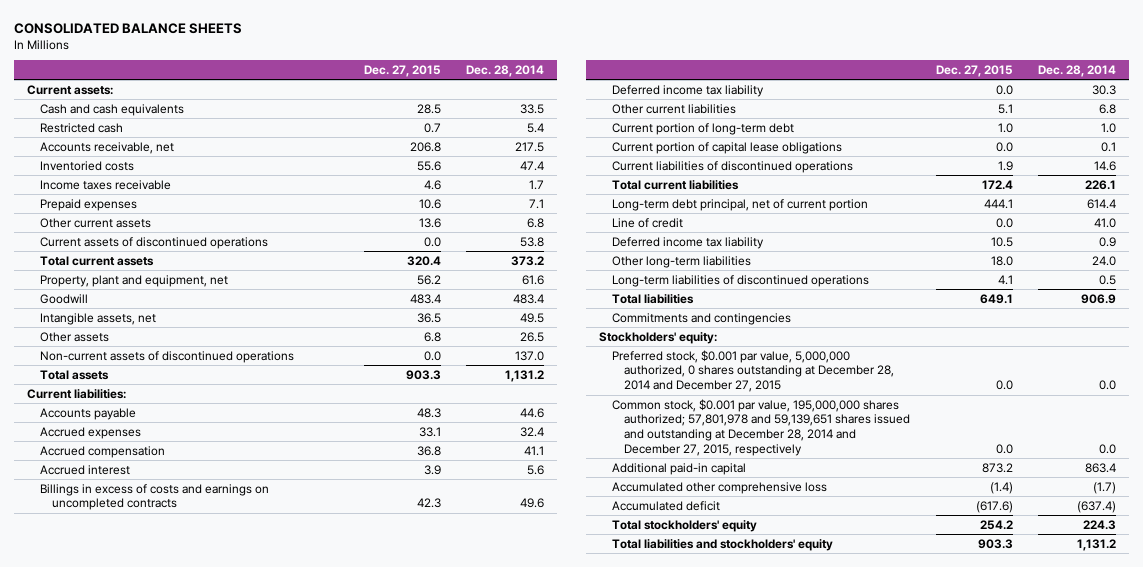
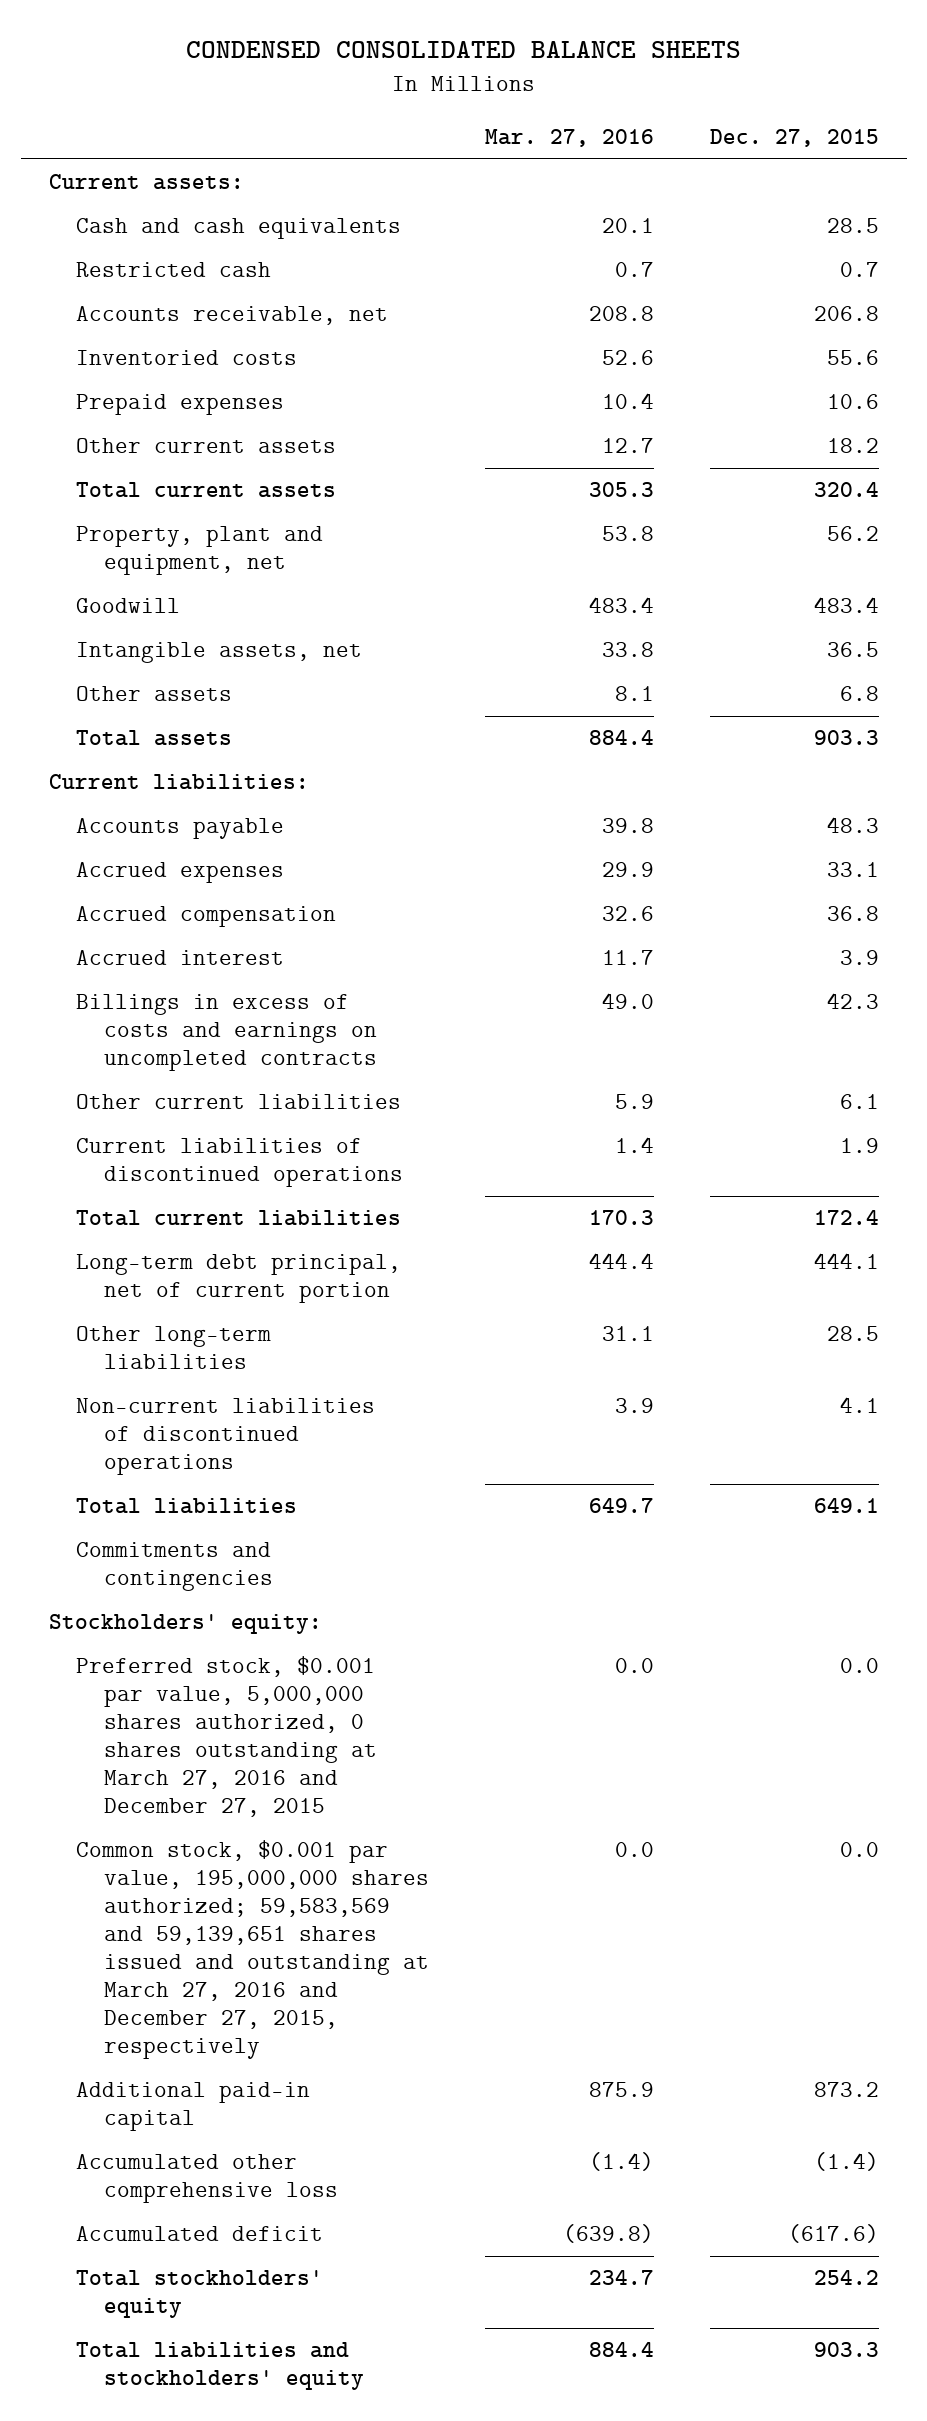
[14,22,243,34] CONSOLIDATED BALANCE SHEETS -> [185,41,741,59] CONDENSED CONSOLIDATED BALANCE SHEETS
[466,64,545,77] Dec. 28, 2014 -> none
none -> [485,129,655,148] Mar. 27, 2016
[39,179,171,190] Income taxes receivable -> none
[39,236,268,249] Current assets of discontinued operations -> none
[418,217,441,228] 13.6 -> [826,438,879,454] 18.2
[39,350,294,363] Non-current assets of discontinued operations -> none
[611,84,764,97] Deferred income tax liability -> none
[611,122,794,135] Current portion of long-term debt -> none
[611,141,842,154] Current portion of capital lease obligations -> none
[997,103,1013,114] 5.1 -> [839,1094,879,1110] 6.1
[611,217,683,228] Line of credit -> none
[611,236,764,249] Deferred income tax liability -> none
[990,255,1013,266] 18.0 -> [826,1326,879,1342] 28.5
[611,274,869,287] Long-term liabilities of discontinued operations -> [76,1398,376,1476] Non-current liabilities of discontinued operations
[611,349,895,393] Preferred stock, $0.001 par value, 5,000,000 authorized, 0 shares outstanding at December 28, 2014 and December 27, 2015 -> [76,1656,378,1818] Preferred stock, $0.001 par value, 5,000,000 shares authorized, 0 shares outstanding at March 27, 2016 and December 27, 2015
[611,398,911,457] Common stock, $0.001 par value, 195,000,000 shares authorized; 57,801,978 and 59,139,651 shares issued and outstanding at December 28, 2014 and December 27, 2015, respectively -> [76,1840,430,2060] Common stock, $0.001 par value, 195,000,000 shares authorized; 59,583,569 and 59,139,651 shares issued and outstanding at March 27, 2016 and December 27, 2015, respectively

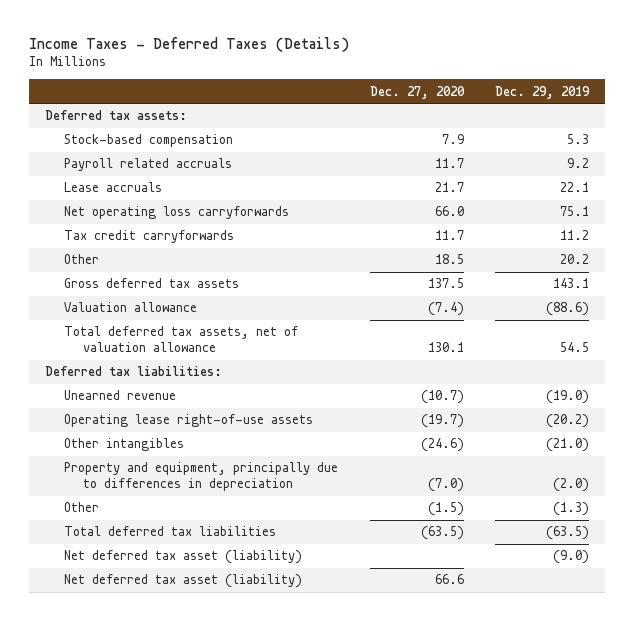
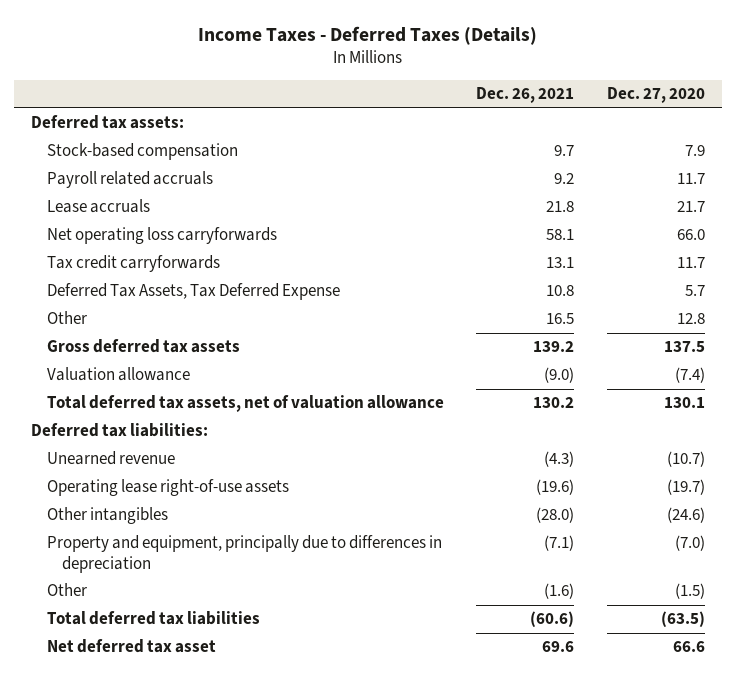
[495,85,591,99] Dec. 29, 2019 -> none
none -> [476,87,575,104] Dec. 26, 2021
none -> [46,283,340,301] Deferred Tax Assets, Tax Deferred Expense
[434,254,464,265] 18.5 -> [677,313,706,325] 12.8
[64,550,303,565] Net deferred tax asset (liability) -> none
[64,574,303,589] Net deferred tax asset (liability) -> [46,639,216,654] Net deferred tax asset

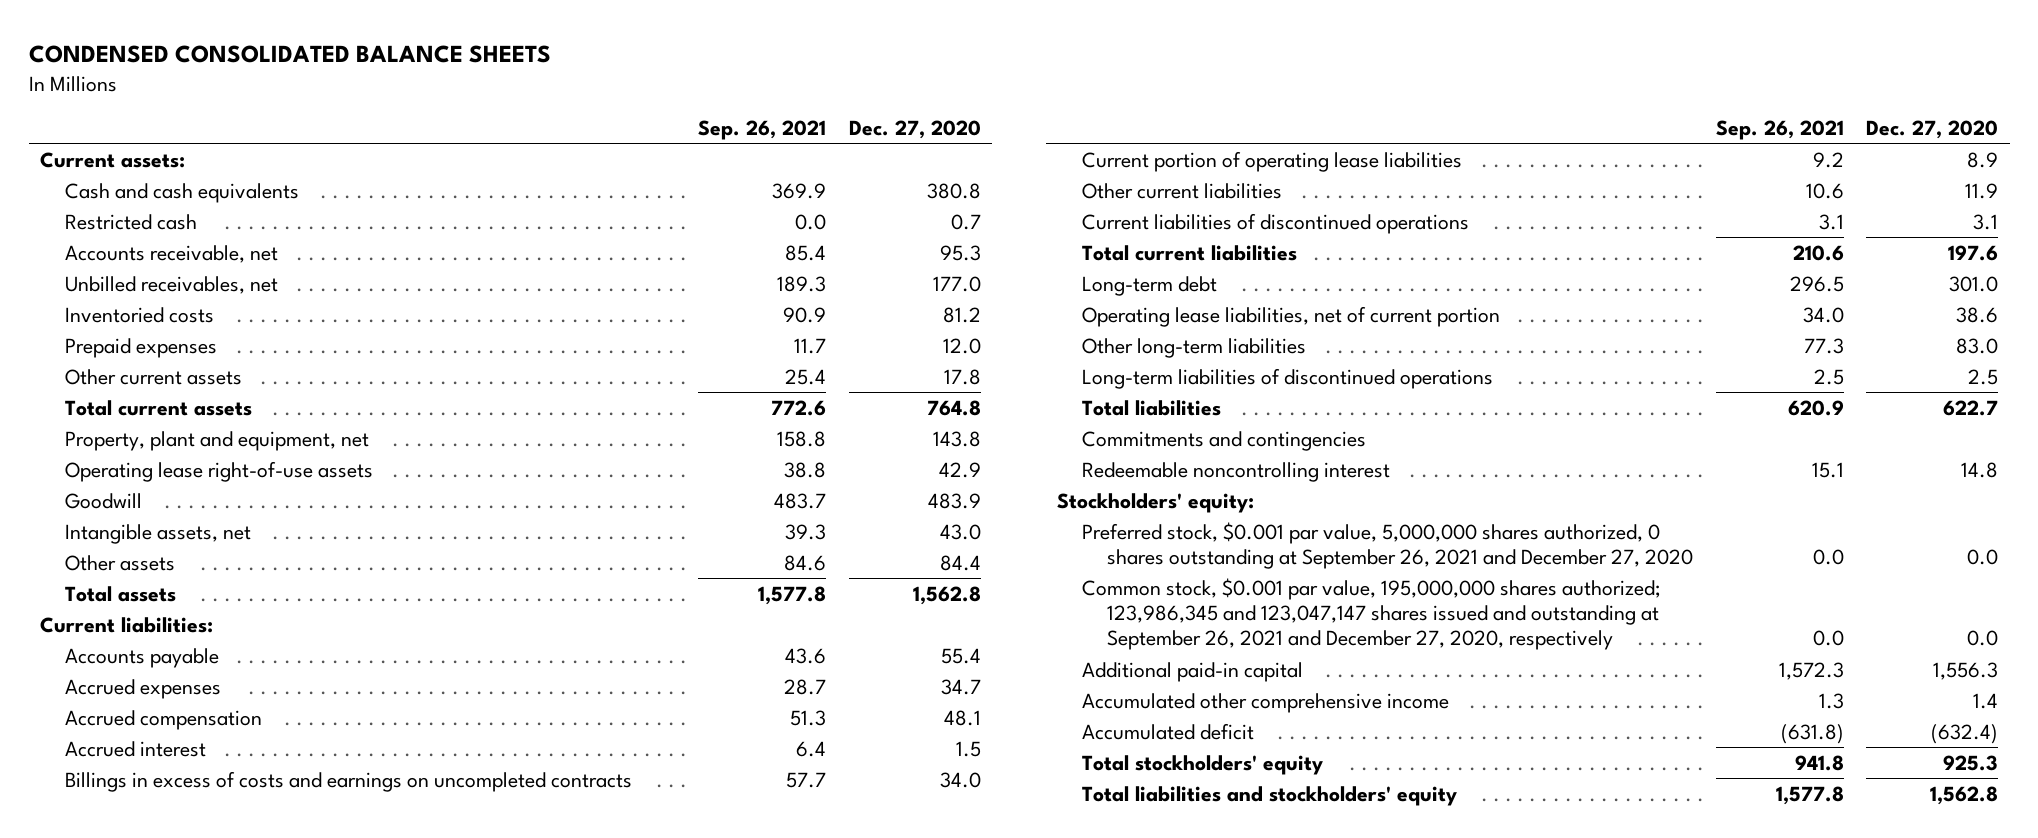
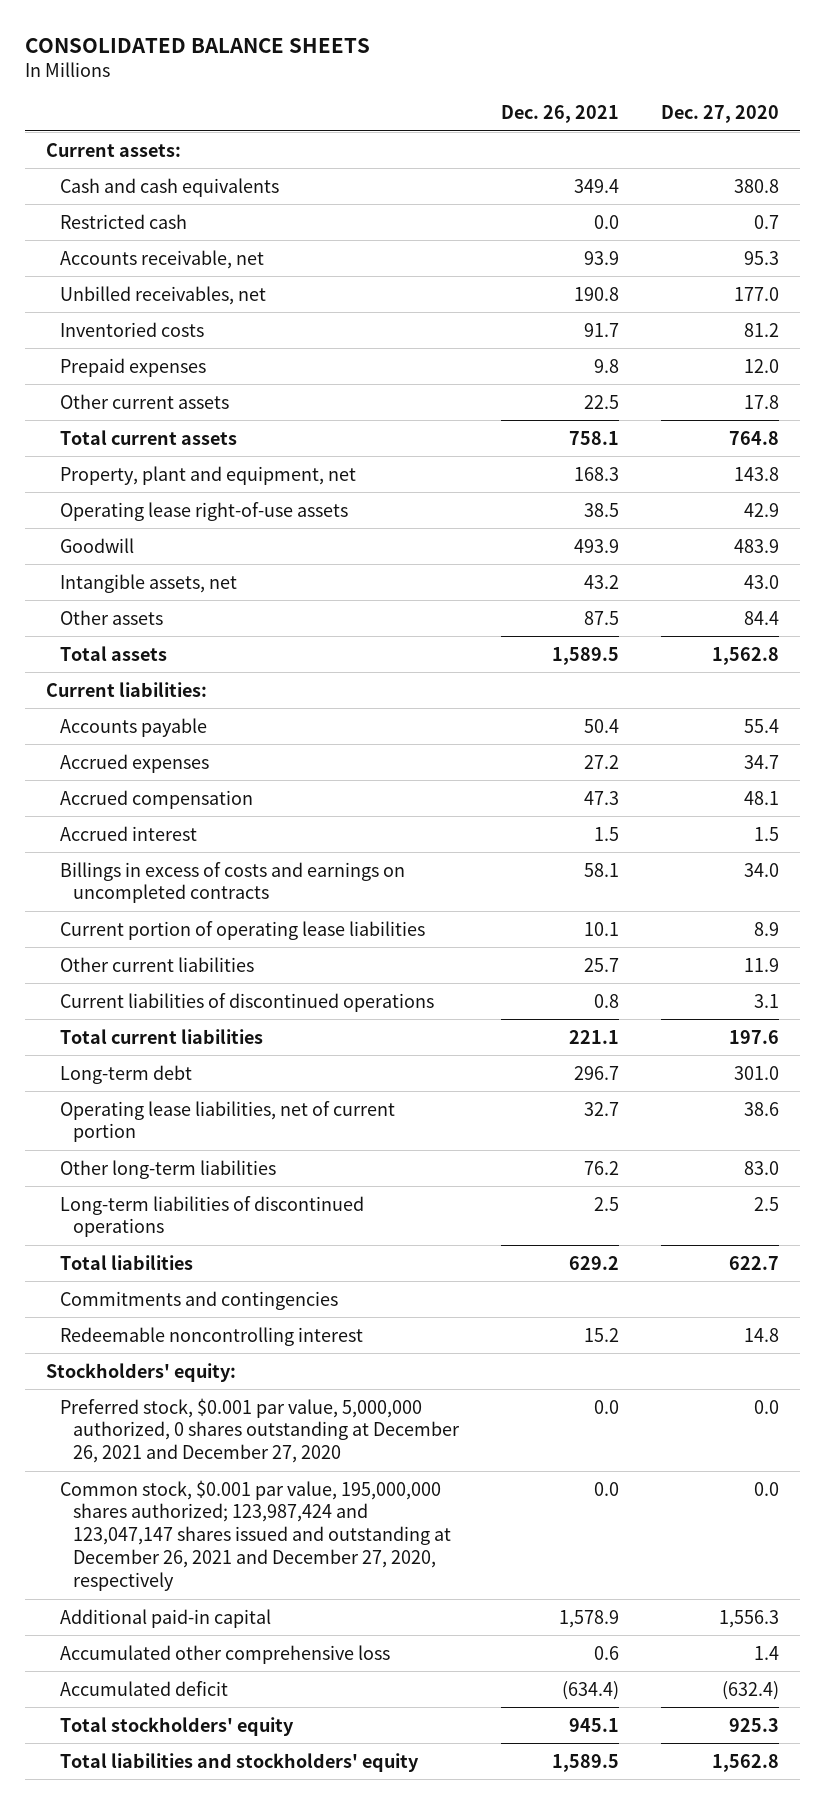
[28,44,551,63] CONDENSED CONSOLIDATED BALANCE SHEETS -> [24,37,370,53] CONSOLIDATED BALANCE SHEETS
[698,119,827,140] Sep. 26, 2021 -> none
none -> [501,105,620,124] Dec. 26, 2021
[1082,521,1694,569] Preferred stock, $0.001 par value, 5,000,000 shares authorized, 0 shares outstanding at September 26, 2021 and December 27, 2020 -> [59,1397,461,1464] Preferred stock, $0.001 par value, 5,000,000 authorized, 0 shares outstanding at December 26, 2021 and December 27, 2020
[1082,577,1662,650] Common stock, $0.001 par value, 195,000,000 shares authorized; 123,986,345 and 123,047,147 shares issued and outstanding at September 26, 2021 and December 27, 2020, respectively -> [59,1479,452,1592] Common stock, $0.001 par value, 195,000,000 shares authorized; 123,987,424 and 123,047,147 shares issued and outstanding at December 26, 2021 and December 27, 2020, respectively
[1082,692,1450,713] Accumulated other comprehensive income -> [59,1644,390,1664] Accumulated other comprehensive loss

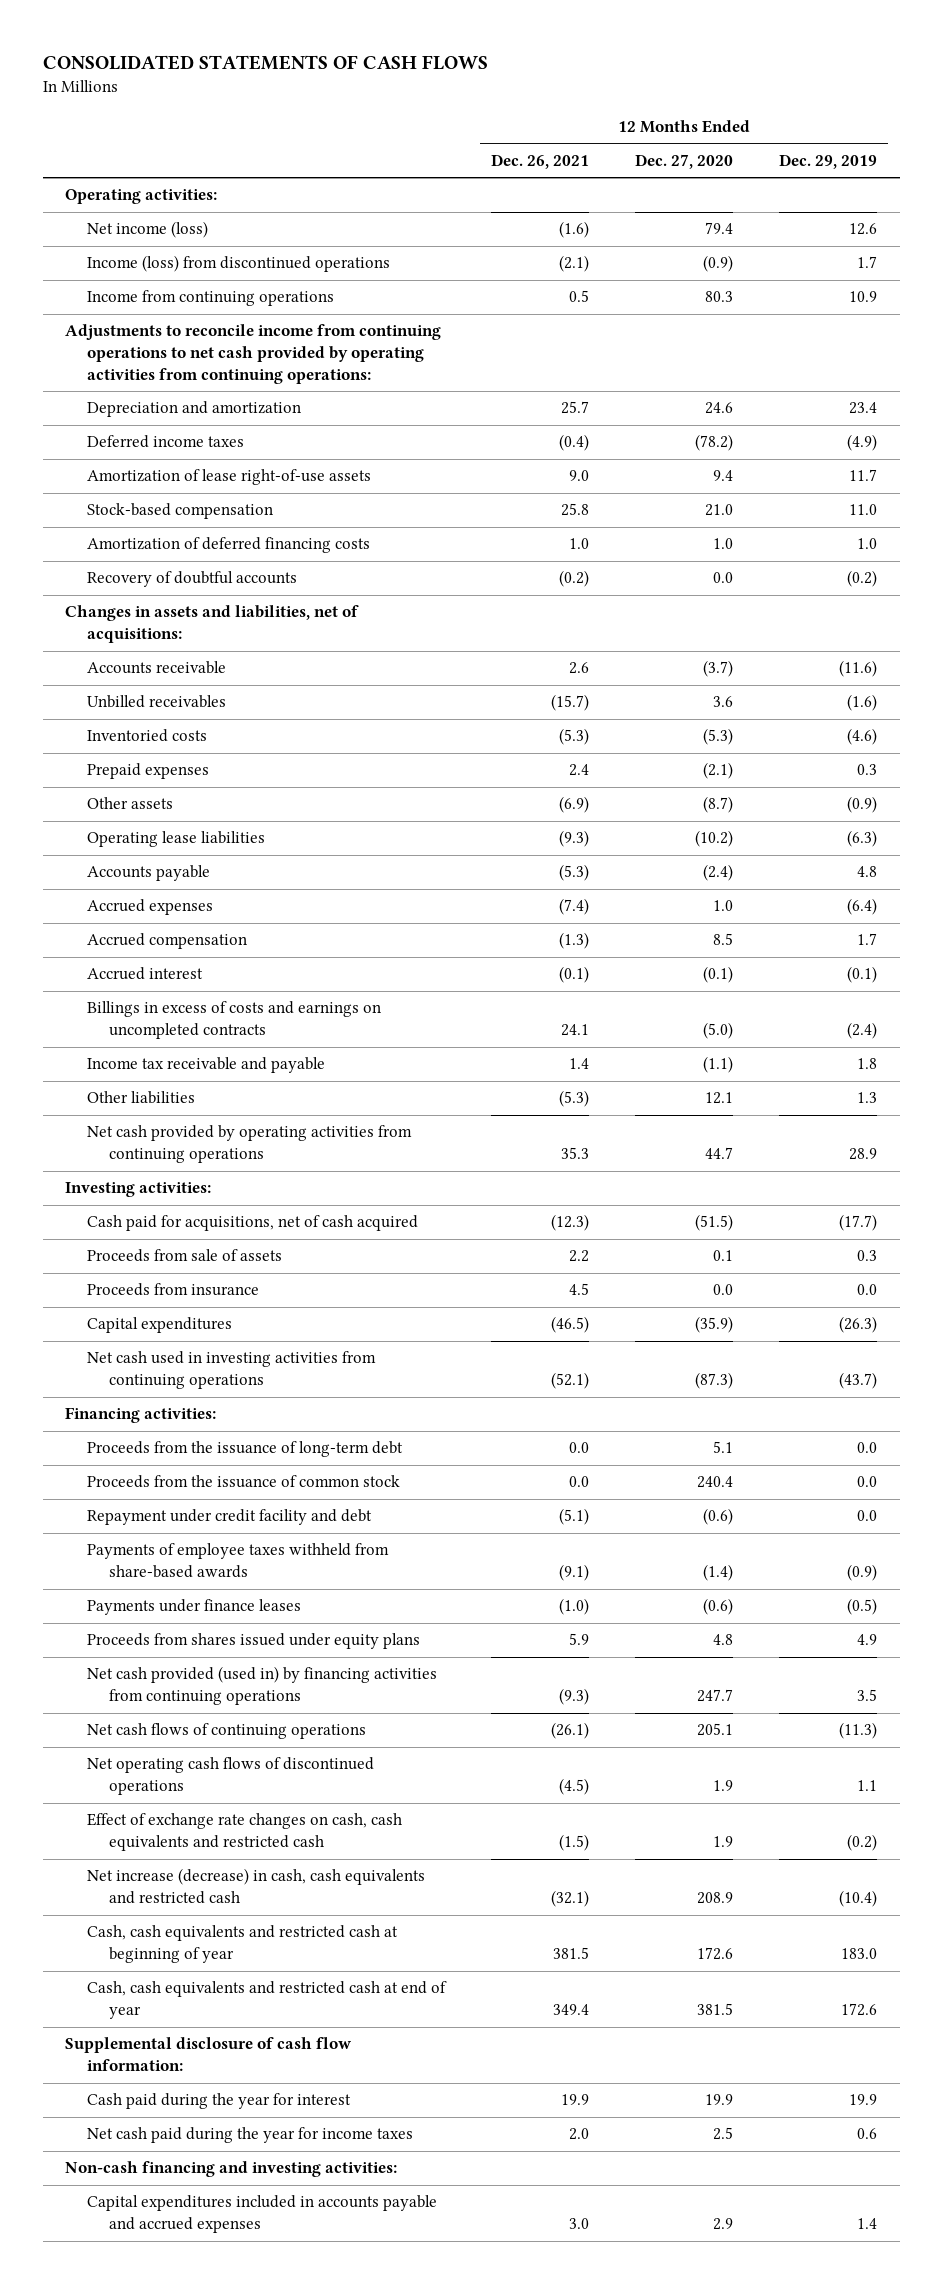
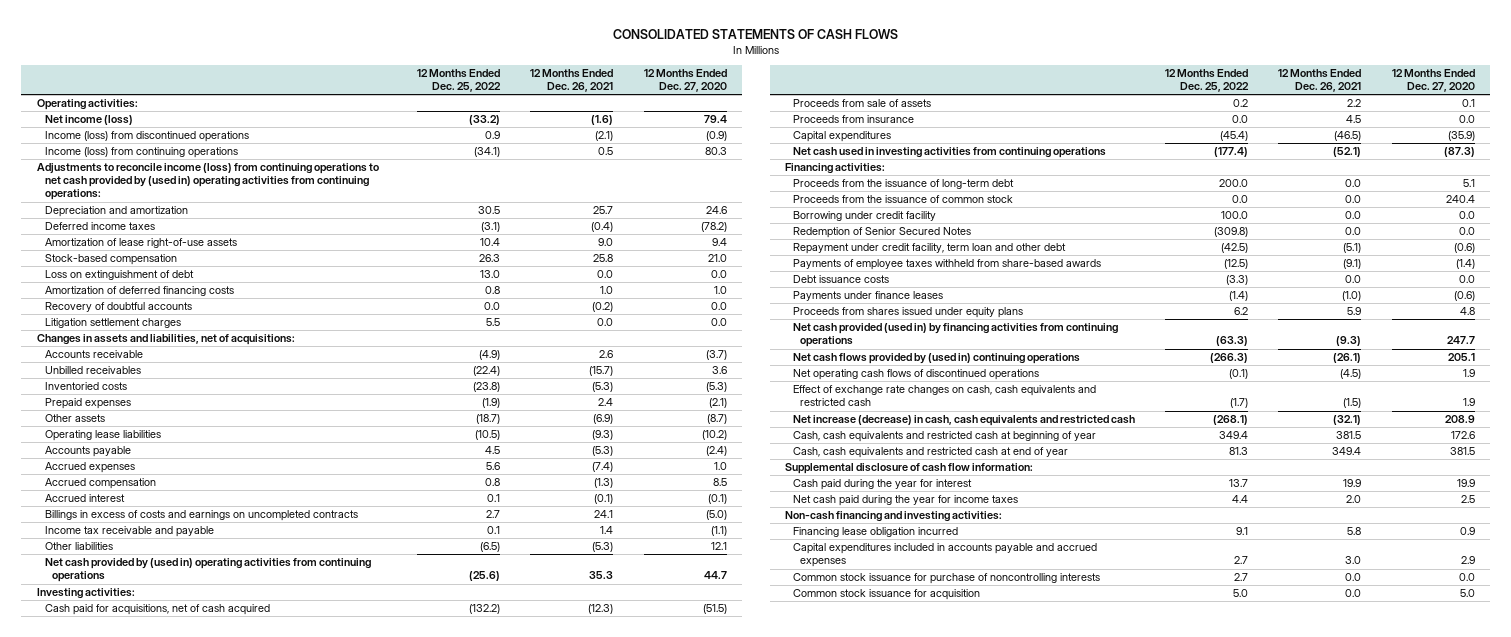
[778,153,877,169] Dec. 29, 2019 -> none
none -> [416,68,501,93] 12 Months Ended Dec. 25, 2022
[87,290,335,307] Income from continuing operations -> [44,147,238,159] Income (loss) from continuing operations
[65,324,442,384] Adjustments to reconcile income from continuing operations to net cash provided by operating activities from continuing operations: -> [36,163,379,201] Adjustments to reconcile income (loss) from continuing operations to net cash provided by (used in) operating activities from continuing operations:
none -> [44,270,194,281] Loss on extinguishment of debt
none -> [44,318,181,329] Litigation settlement charges
[87,1125,413,1164] Net cash provided by operating activities from continuing operations -> [44,558,371,583] Net cash provided by (used in) operating activities from continuing operations
none -> [792,211,936,222] Borrowing under credit facility
none -> [792,227,971,239] Redemption of Senior Secured Notes
[87,1509,373,1526] Repayment under credit facility and debt -> [792,243,1066,255] Repayment under credit facility, term loan and other debt
none -> [792,275,889,284] Debt issuance costs
[87,1723,367,1740] Net cash flows of continuing operations -> [792,353,1080,365] Net cash flows provided by (used in) continuing operations
none -> [792,527,958,538] Financing lease obligation incurred
none -> [792,573,1100,585] Common stock issuance for purchase of noncontrolling interests
none -> [792,589,980,601] Common stock issuance for acquisition

